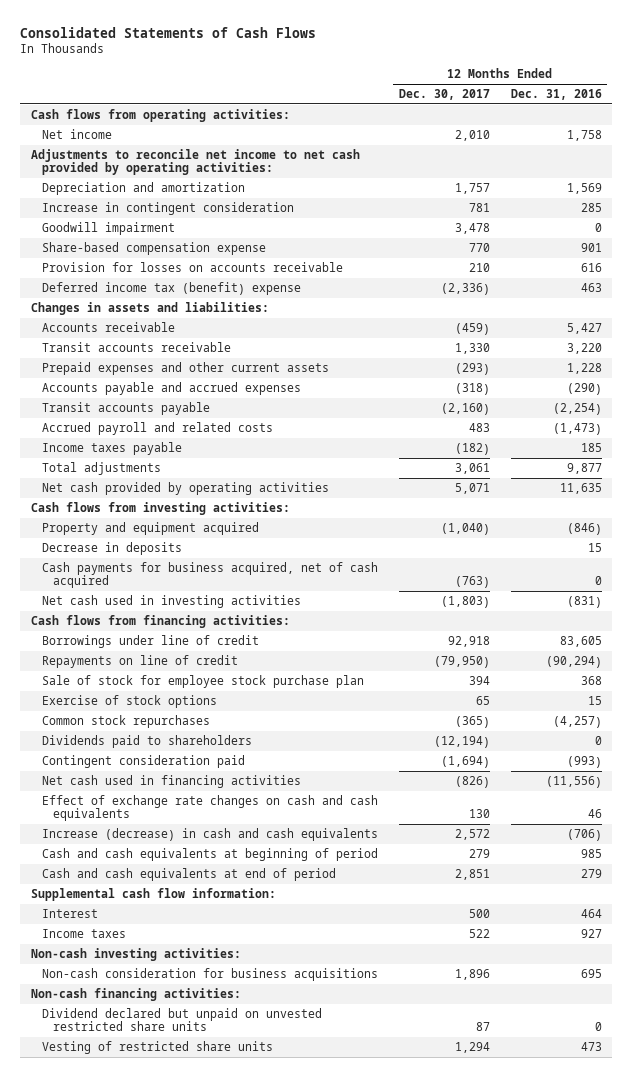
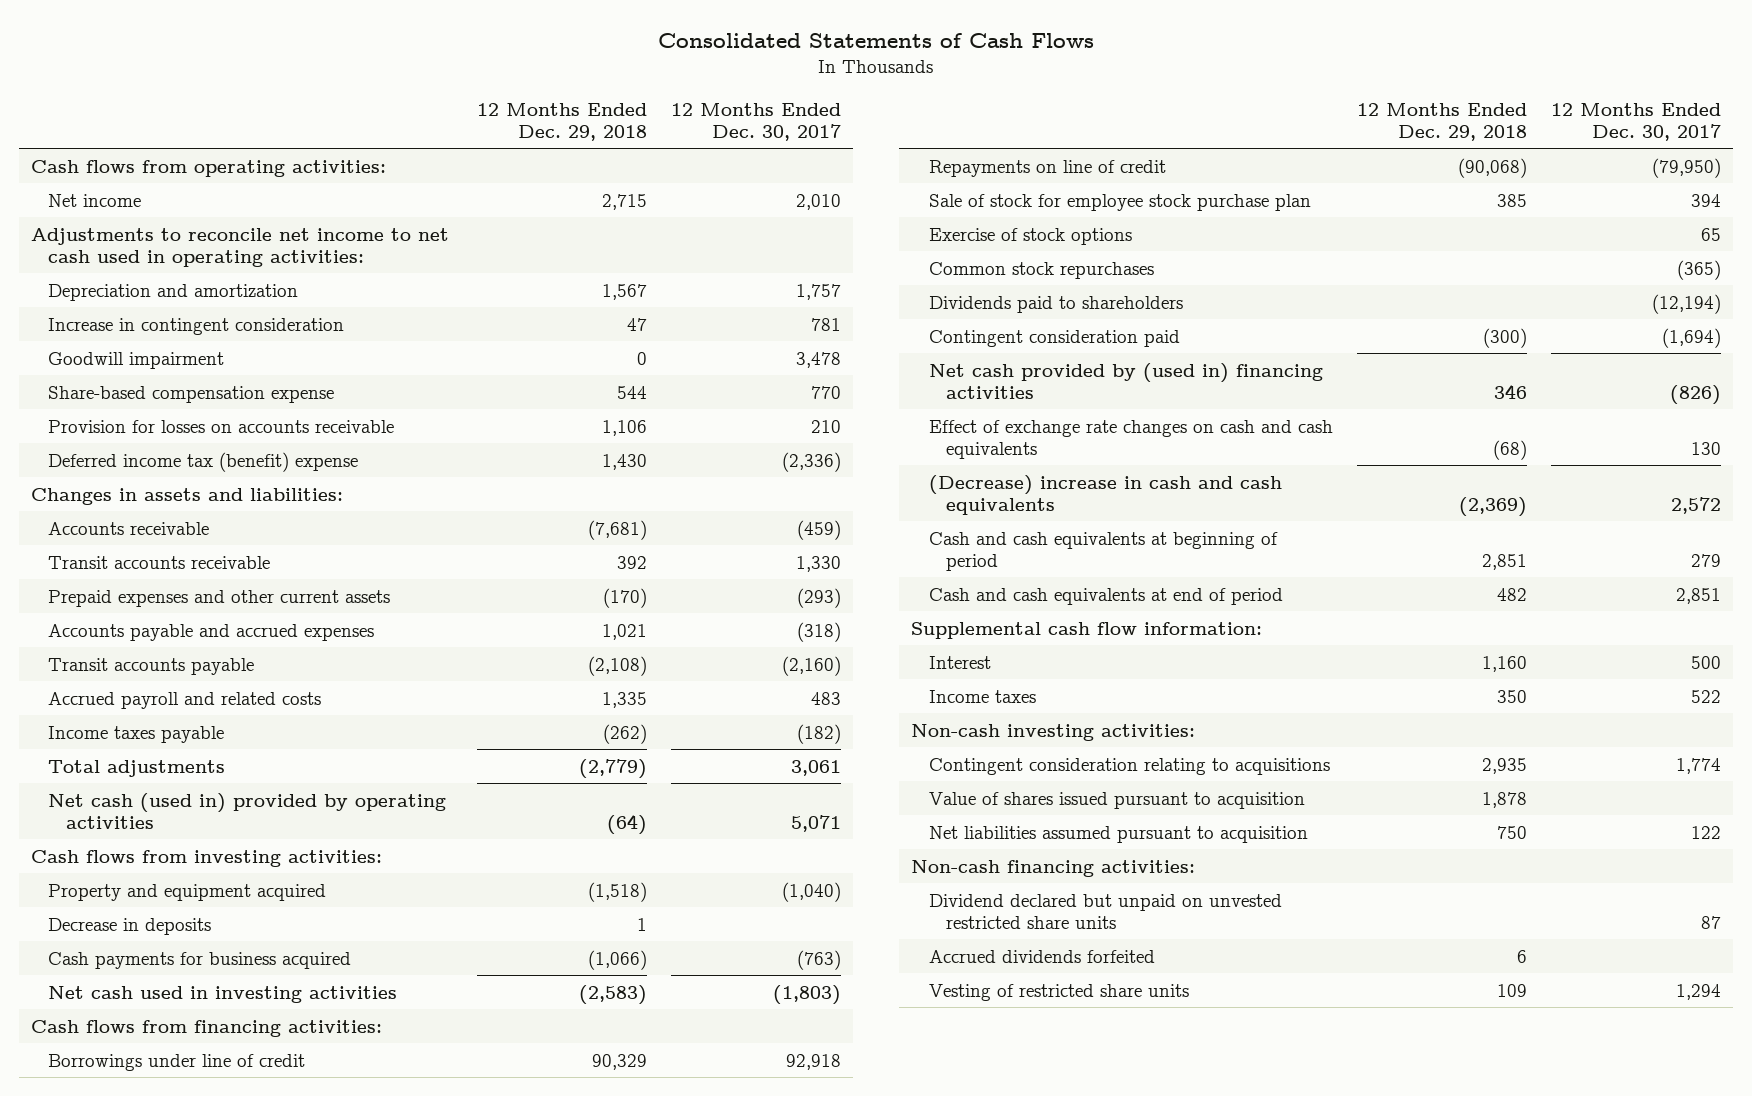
[510,89,602,101] Dec. 31, 2016 -> none
none -> [476,102,647,141] 12 Months Ended Dec. 29, 2018
[30,148,360,176] Adjustments to reconcile net income to net cash provided by operating activities: -> [31,227,450,267] Adjustments to reconcile net income to net cash used in operating activities:
[41,481,329,495] Net cash provided by operating activities -> [48,792,447,829] Net cash (used in) provided by operating activities
[41,561,378,589] Cash payments for business acquired, net of cash acquired -> [48,951,352,969] Cash payments for business acquired
[41,774,301,788] Net cash used in financing activities -> [928,362,1323,399] Net cash provided by (used in) financing activities
[41,827,378,841] Increase (decrease) in cash and cash equivalents -> [928,474,1282,515] (Decrease) increase in cash and cash equivalents
[41,967,378,981] Non-cash consideration for business acquisitions -> none
none -> [928,757,1330,775] Contingent consideration relating to acquisitions
none -> [928,791,1305,809] Value of shares issued pursuant to acquisition
none -> [928,825,1308,843] Net liabilities assumed pursuant to acquisition
none -> [928,949,1155,963] Accrued dividends forfeited

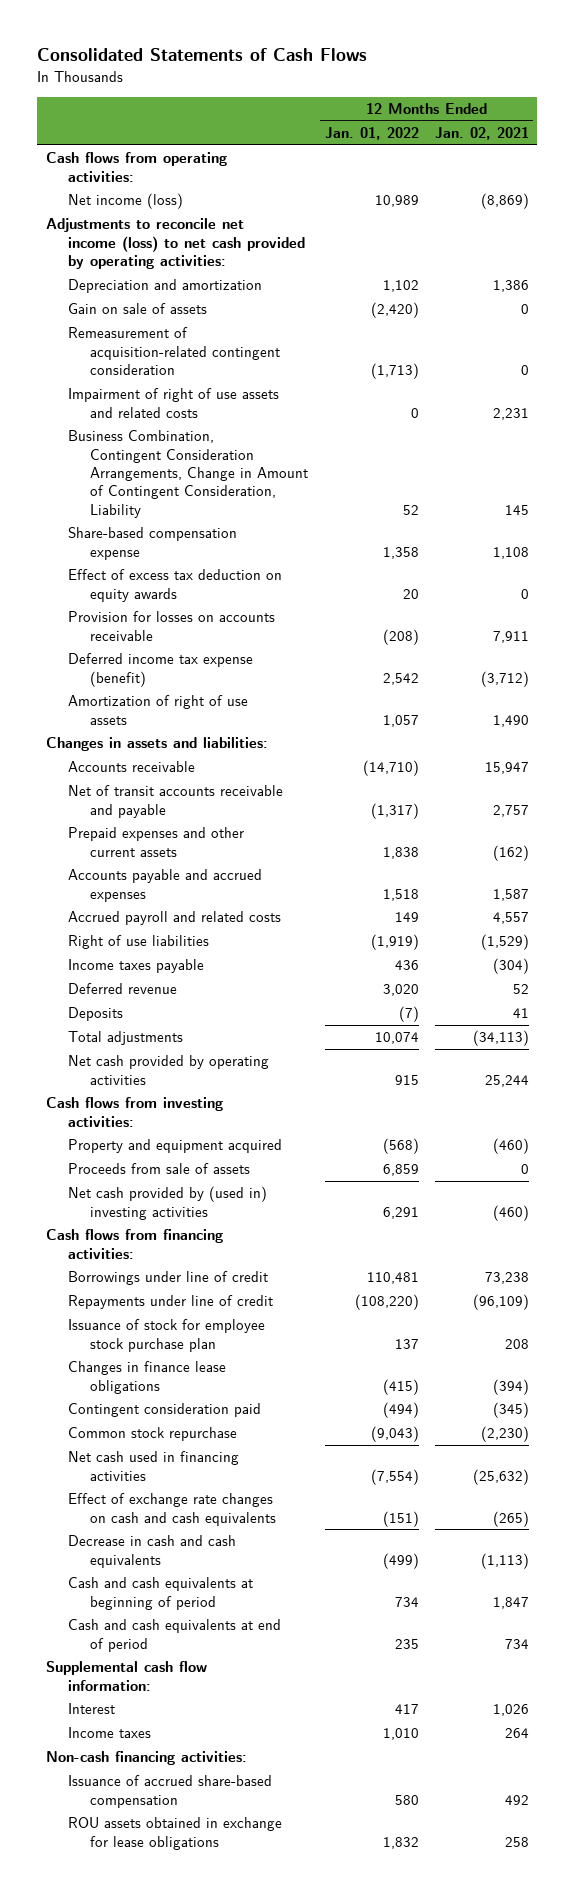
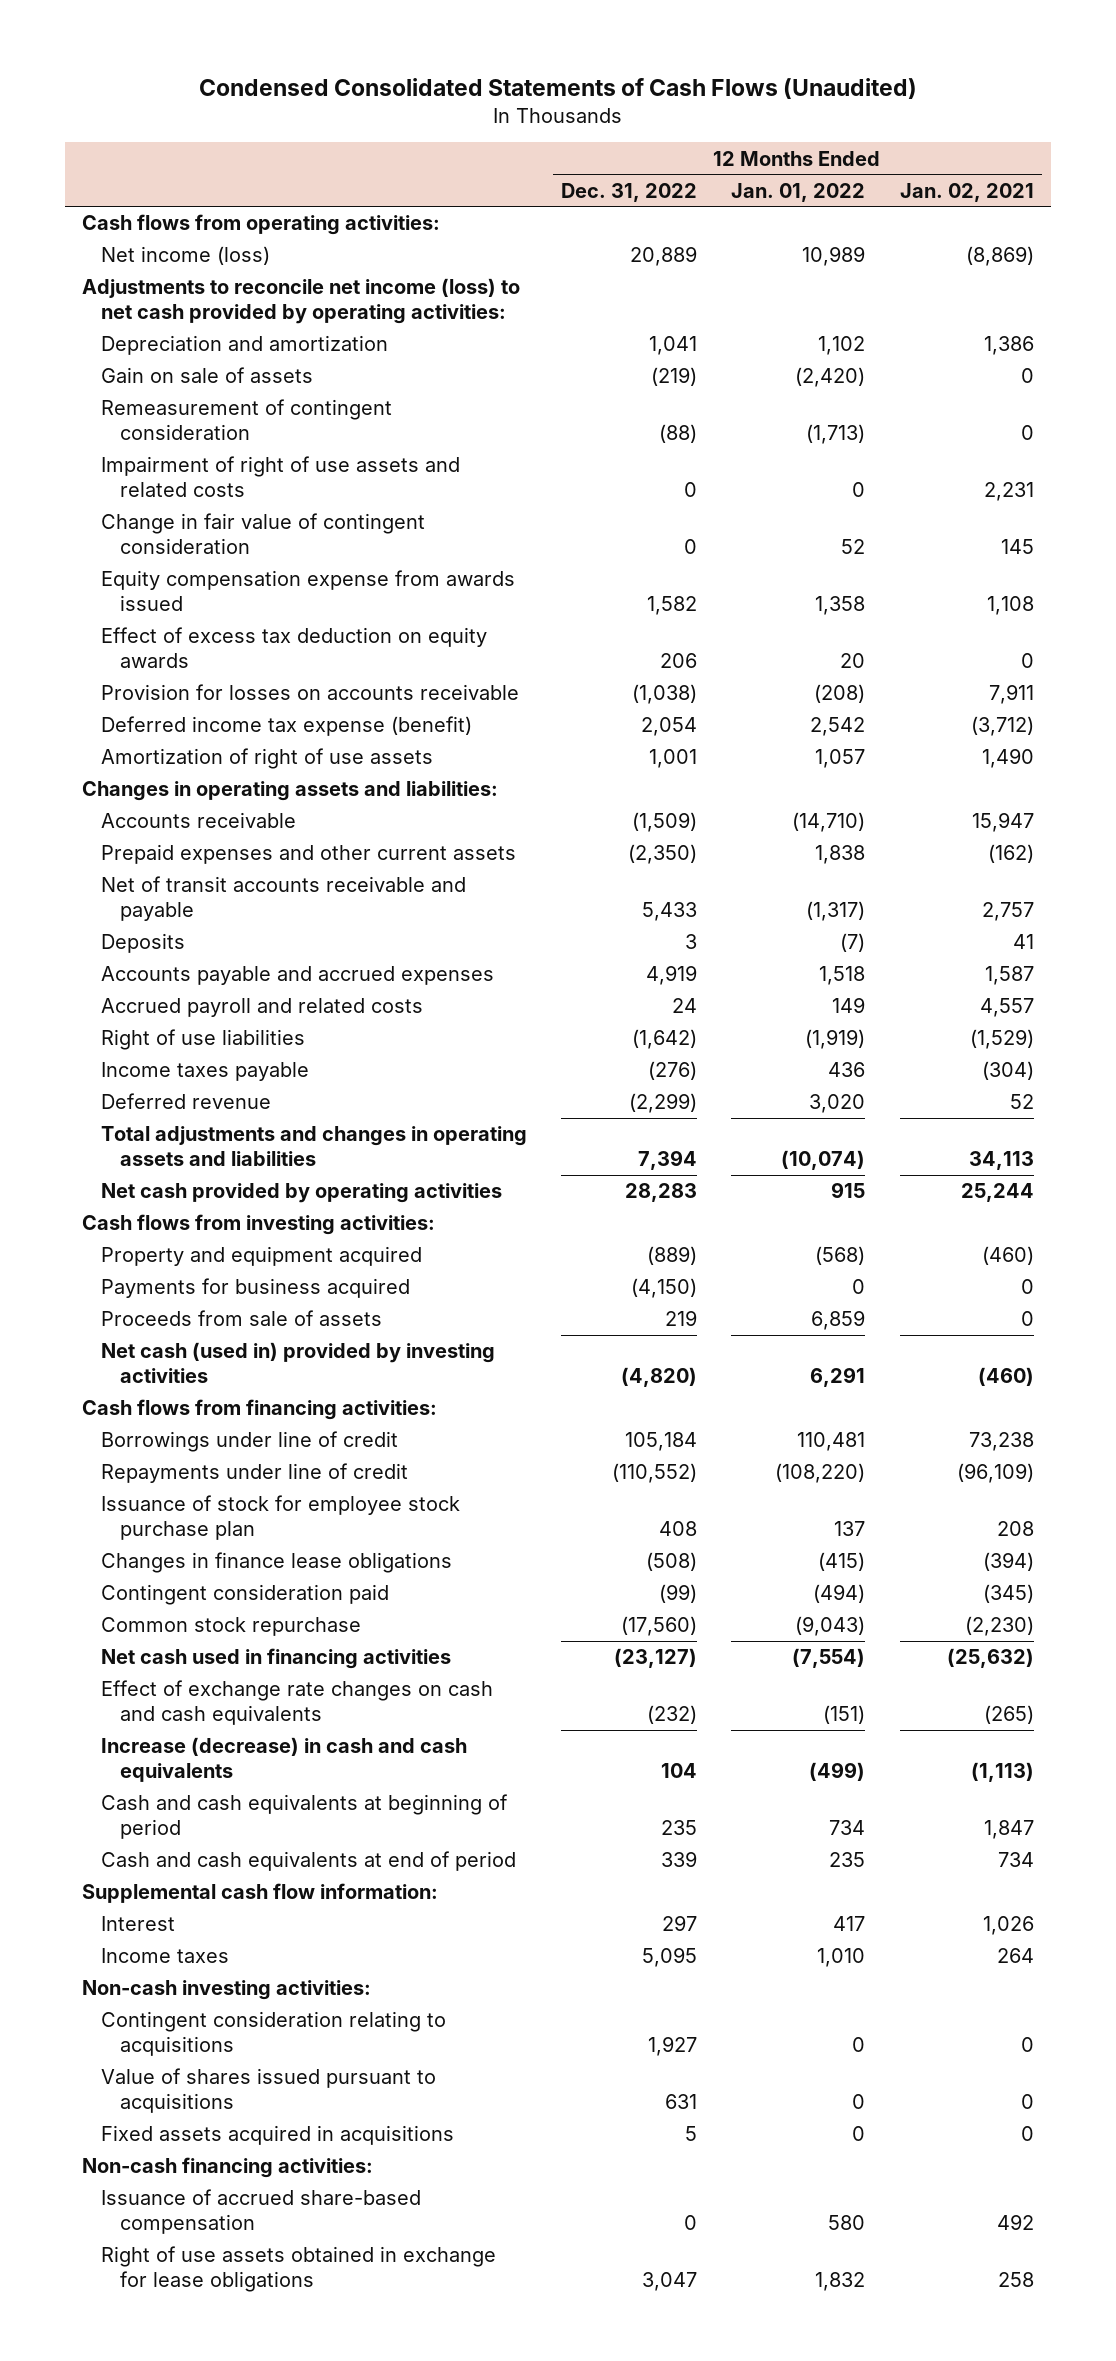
[37,48,368,62] Consolidated Statements of Cash Flows -> [198,77,917,99] Condensed Consolidated Statements of Cash Flows (Unaudited)
none -> [561,182,698,202] Dec. 31, 2022
[67,327,281,375] Remeasurement of acquisition-related contingent consideration -> [101,399,393,441] Remeasurement of contingent consideration
[67,430,309,518] Business Combination, Contingent Consideration Arrangements, Change in Amount of Contingent Consideration, Liability -> [101,513,426,555] Change in fair value of contingent consideration
[67,527,237,560] Share-based compensation expense -> [101,570,516,612] Equity compensation expense from awards issued
[45,737,268,752] Changes in assets and liabilities: -> [82,781,499,802] Changes in operating assets and liabilities:
[67,785,283,818] Net of transit accounts receivable and payable -> [101,876,467,922] Net of transit accounts receivable and payable
[67,1007,123,1022] Deposits -> [101,933,186,954] Deposits
[67,1031,183,1046] Total adjustments -> [101,1126,528,1167] Total adjustments and changes in operating assets and liabilities
[374,1032,419,1045] 10,074 -> [781,1150,866,1171] (10,074)
[472,1030,529,1047] (34,113) -> [968,1151,1034,1171] 34,113
none -> [101,1278,411,1299] Payments for business acquired
[67,1186,267,1220] Net cash provided by (used in) investing activities -> [101,1342,496,1384] Net cash (used in) provided by investing activities
[67,1535,236,1568] Decrease in cash and cash equivalents -> [101,1737,468,1783] Increase (decrease) in cash and cash equivalents
none -> [82,1980,372,2001] Non-cash investing activities:
none -> [101,2011,447,2057] Contingent consideration relating to acquisitions
none -> [101,2068,437,2114] Value of shares issued pursuant to acquisitions
none -> [101,2125,455,2146] Fixed assets acquired in acquisitions
[67,1817,282,1850] ROU assets obtained in exchange for lease obligations -> [101,2246,497,2293] Right of use assets obtained in exchange for lease obligations

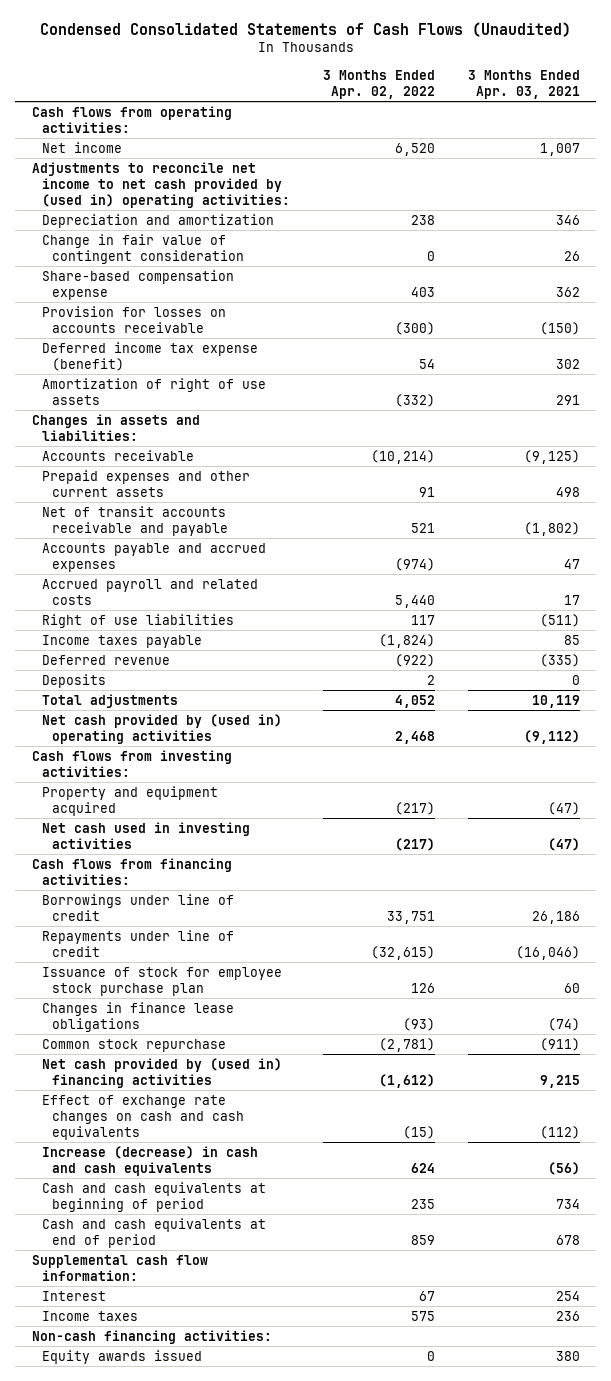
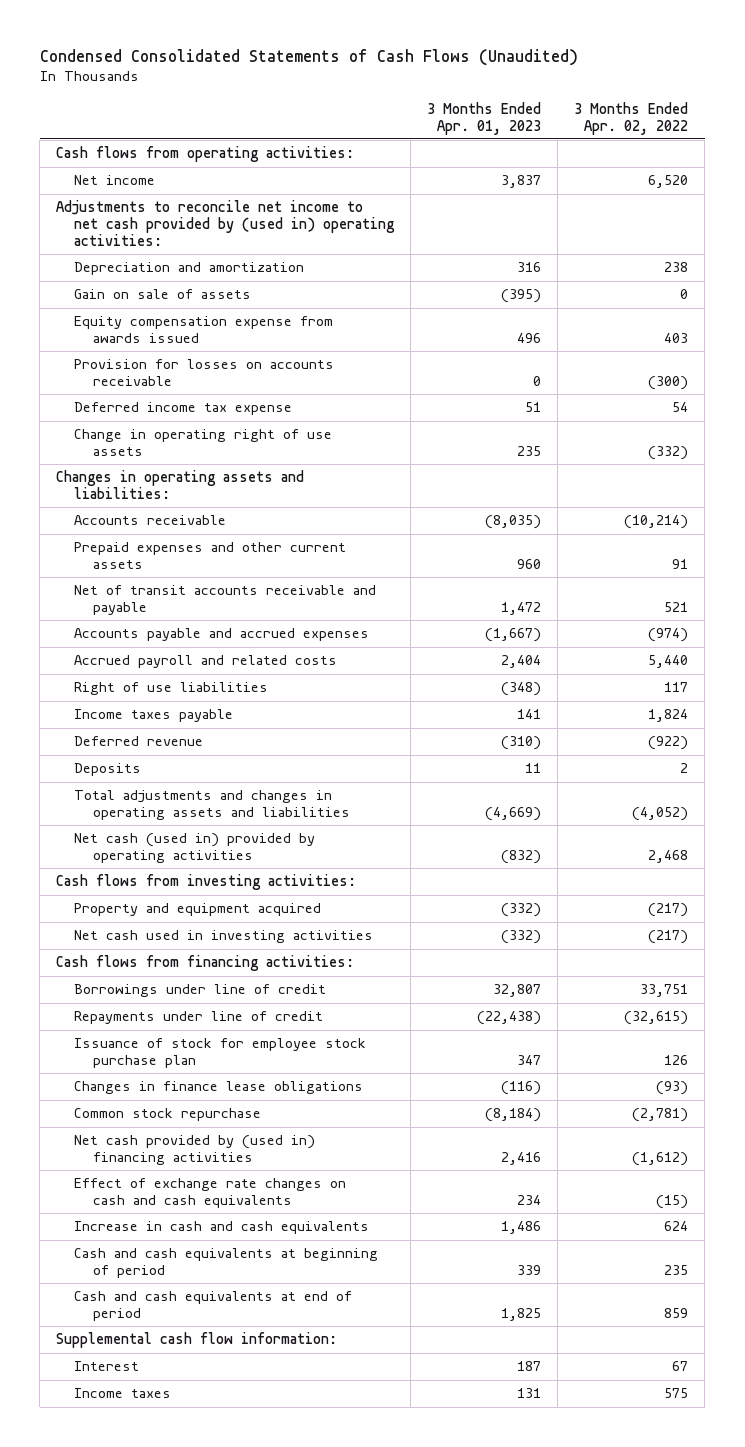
[467,69,580,99] 3 Months Ended Apr. 03, 2021 -> none
none -> [427,101,542,135] 3 Months Ended Apr. 01, 2023
[41,233,245,264] Change in fair value of contingent consideration -> none
none -> [74,289,252,300] Gain on sale of assets
[41,269,234,300] Share-based compensation expense -> [74,316,334,343] Equity compensation expense from awards issued
[41,341,258,371] Deferred income tax expense (benefit) -> [74,402,293,416] Deferred income tax expense
[41,377,266,405] Amortization of right of use assets -> [74,429,333,456] Change in operating right of use assets
[31,413,200,441] Changes in assets and liabilities: -> [56,470,305,499] Changes in operating assets and liabilities:
[378,633,435,648] (1,824) -> [648,709,689,723] 1,824
[41,693,178,708] Total adjustments -> [74,790,350,820] Total adjustments and changes in operating assets and liabilities
[394,694,435,708] 4,052 -> [632,806,689,821] (4,052)
[41,713,282,744] Net cash provided by (used in) operating activities -> [74,833,316,863] Net cash (used in) provided by operating activities
[41,1145,258,1176] Increase (decrease) in cash and cash equivalents -> [74,1221,370,1235] Increase in cash and cash equivalents
[31,1329,272,1344] Non-cash financing activities: -> none
[41,1349,202,1364] Equity awards issued -> none

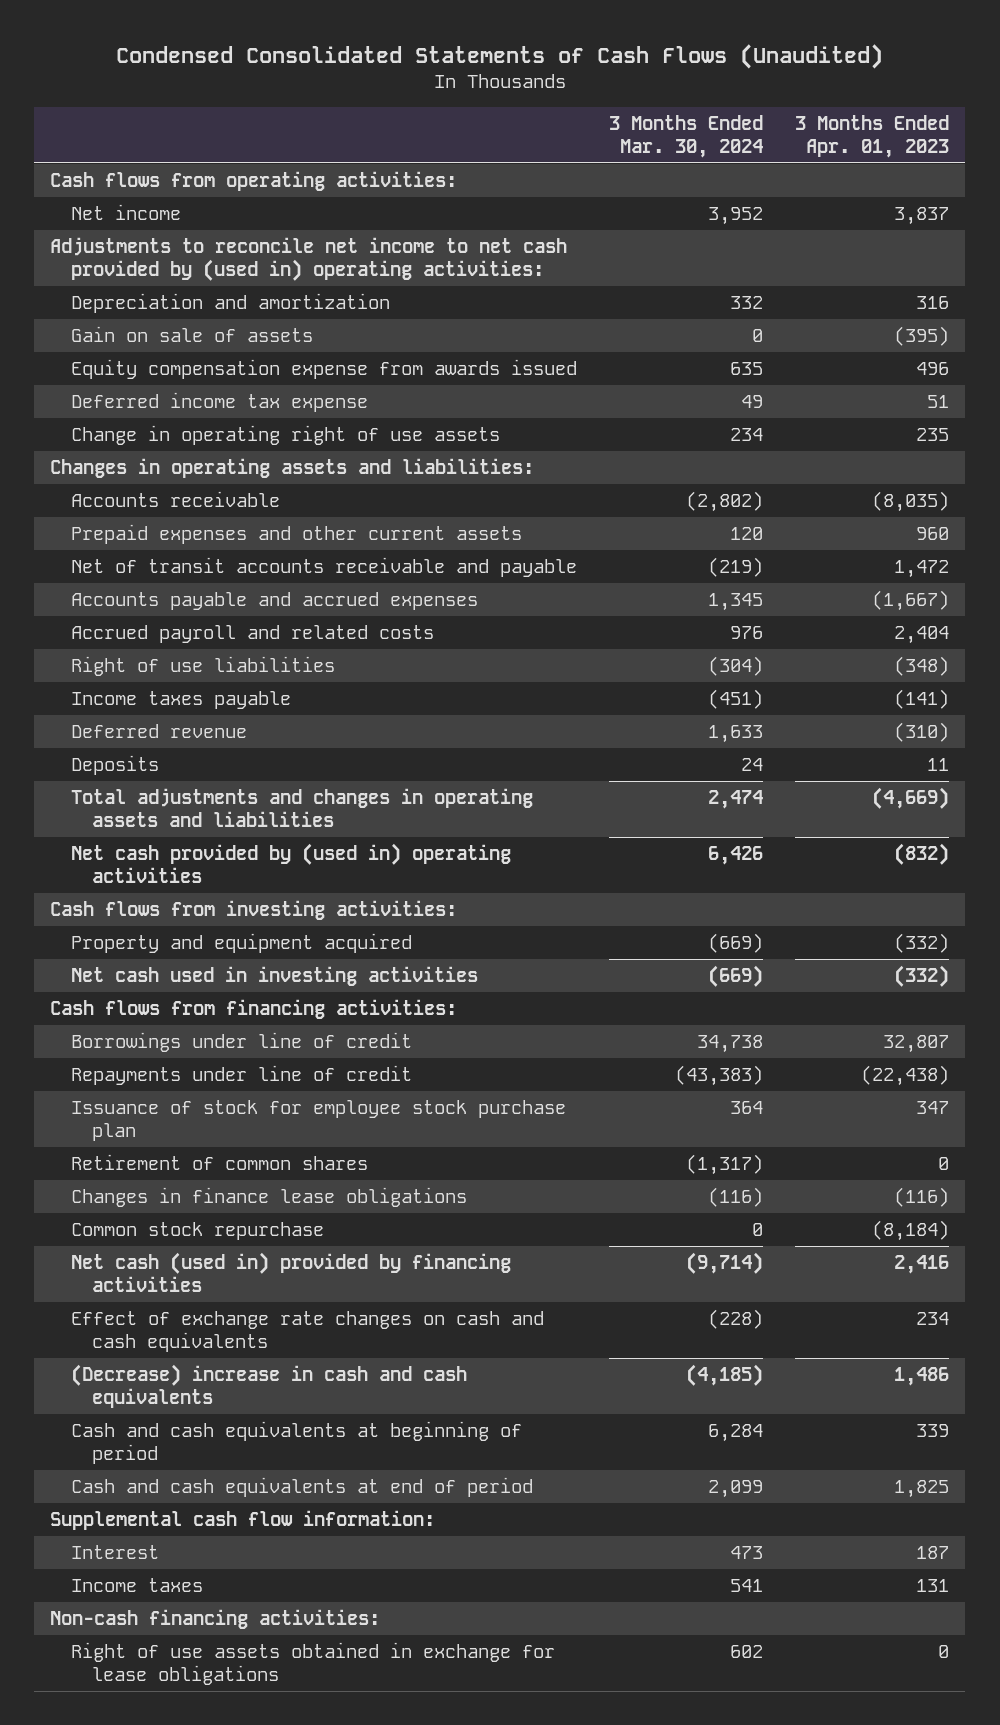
[574,101,689,135] 3 Months Ended Apr. 02, 2022 -> none
none -> [609,114,764,158] 3 Months Ended Mar. 30, 2024
[74,359,335,386] Provision for losses on accounts receivable -> none
[517,709,542,720] 141 -> [894,688,950,709] (141)
[74,833,316,863] Net cash (used in) provided by operating activities -> [71,842,512,884] Net cash provided by (used in) operating activities
none -> [71,1153,369,1170] Retirement of common shares
[74,1135,316,1165] Net cash provided by (used in) financing activities -> [71,1251,512,1293] Net cash (used in) provided by financing activities
[74,1221,370,1235] Increase in cash and cash equivalents -> [71,1363,468,1409] (Decrease) increase in cash and cash equivalents
none -> [50,1608,381,1629] Non-cash financing activities:
none -> [71,1641,556,1686] Right of use assets obtained in exchange for lease obligations

